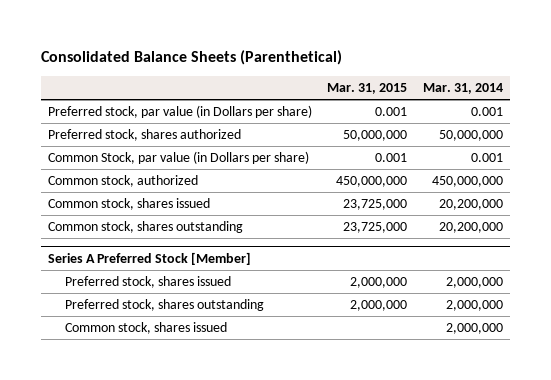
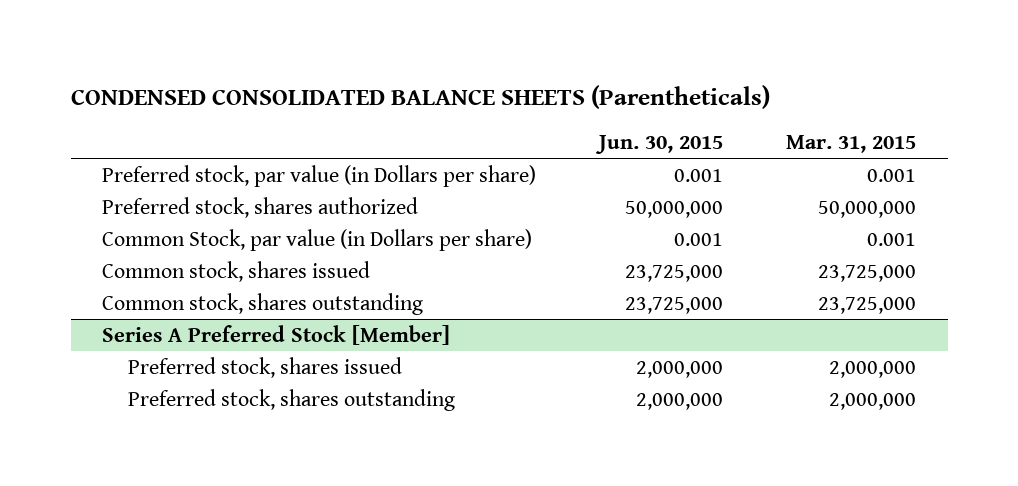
[40,50,342,66] Consolidated Balance Sheets (Parenthetical) -> [70,84,770,109] CONDENSED CONSOLIDATED BALANCE SHEETS (Parentheticals)
[422,83,503,95] Mar. 31, 2014 -> none
none -> [595,135,724,155] Jun. 30, 2015
[48,175,199,188] Common stock, authorized -> none
[65,322,228,335] Common stock, shares issued -> none

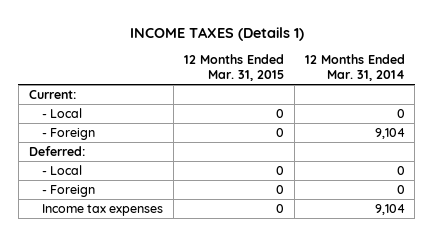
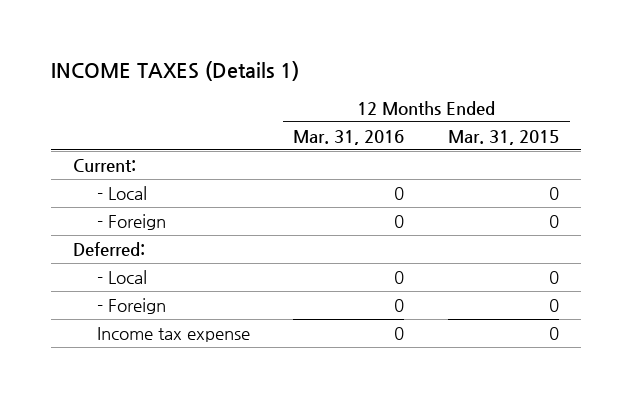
[304,54,405,82] 12 Months Ended Mar. 31, 2014 -> none
none -> [293,129,405,145] Mar. 31, 2016
[42,203,164,216] Income tax expenses -> [96,326,250,342] Income tax expense

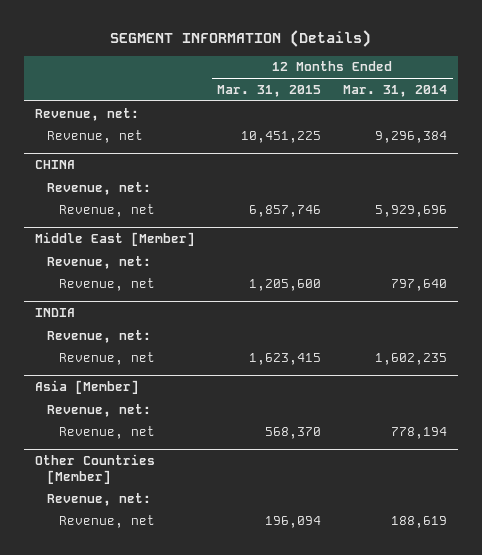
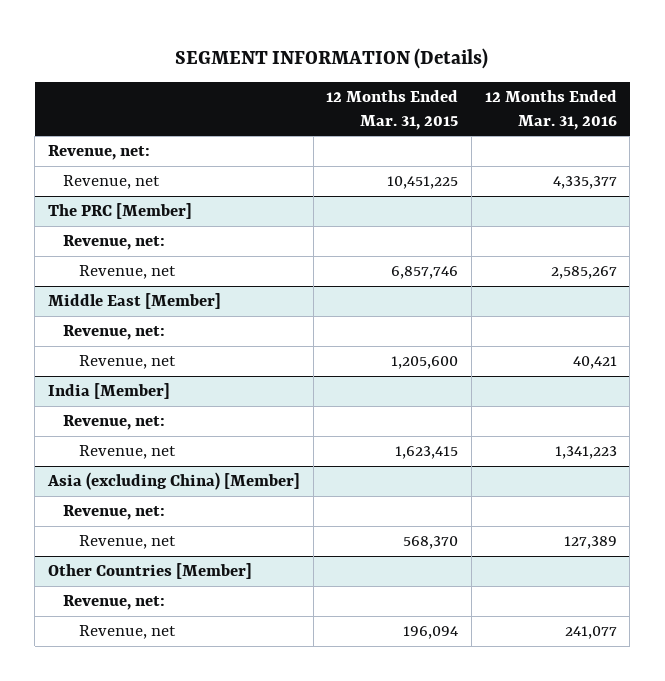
[343,84,448,97] Mar. 31, 2014 -> none
none -> [484,90,617,130] 12 Months Ended Mar. 31, 2016
[34,160,75,170] CHINA -> [48,203,193,220] The PRC [Member]
[34,308,75,318] INDIA -> [48,383,171,400] India [Member]
[34,380,139,395] Asia [Member] -> [47,472,301,491] Asia (excluding China) [Member]

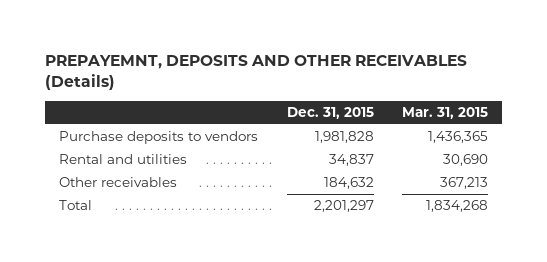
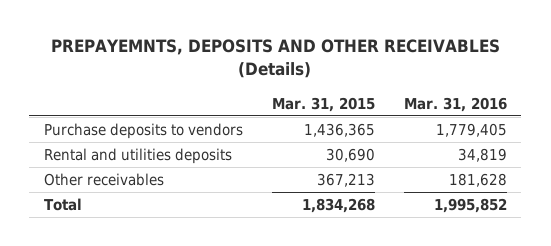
[44,55,467,91] PREPAYEMNT, DEPOSITS AND OTHER RECEIVABLES (Details) -> [51,39,501,79] PREPAYEMNTS, DEPOSITS AND OTHER RECEIVABLES (Details)
[286,107,374,120] Dec. 31, 2015 -> none
none -> [403,96,507,112] Mar. 31, 2016
[59,154,188,165] Rental and utilities -> [43,148,232,165] Rental and utilities deposits

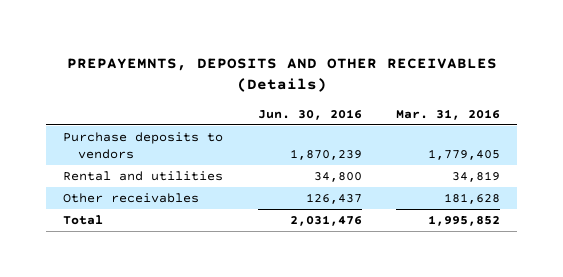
[271,96,375,112] Mar. 31, 2015 -> none
none -> [257,108,362,120] Jun. 30, 2016
[43,148,232,165] Rental and utilities deposits -> [63,171,224,182] Rental and utilities

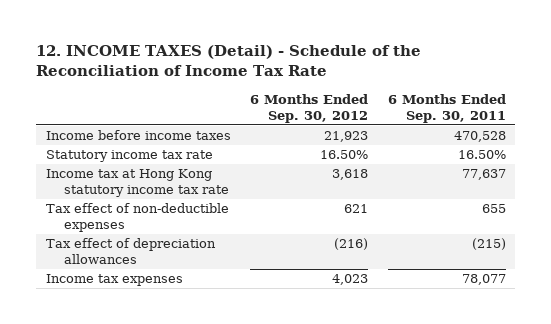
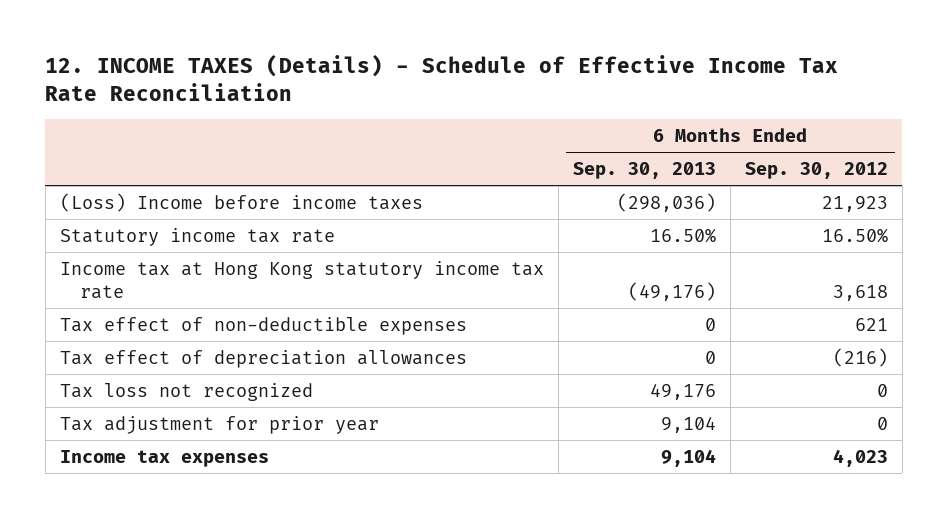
[36,45,422,77] 12. INCOME TAXES (Detail) - Schedule of the Reconciliation of Income Tax Rate -> [45,54,839,102] 12. INCOME TAXES (Details) - Schedule of Effective Income Tax Rate Reconciliation
[387,93,506,123] 6 Months Ended Sep. 30, 2011 -> none
none -> [572,162,716,180] Sep. 30, 2013
[45,130,231,141] Income before income taxes -> [59,192,423,212] (Loss) Income before income taxes
none -> [59,382,313,401] Tax loss not recognized
none -> [59,415,379,434] Tax adjustment for prior year

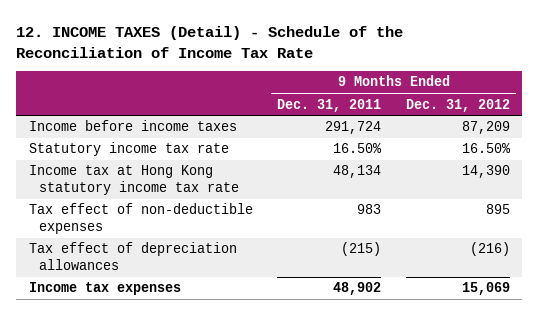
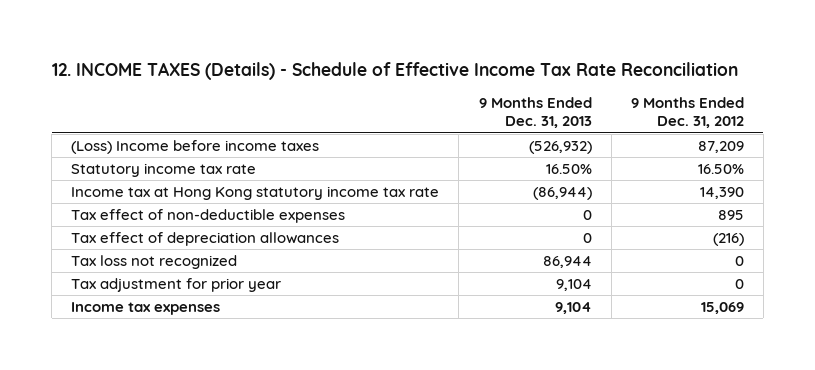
[16,25,404,58] 12. INCOME TAXES (Detail) - Schedule of the Reconciliation of Income Tax Rate -> [51,61,738,80] 12. INCOME TAXES (Details) - Schedule of Effective Income Tax Rate Reconciliation
[277,98,382,112] Dec. 31, 2011 -> none
none -> [478,96,592,129] 9 Months Ended Dec. 31, 2013
[28,120,237,132] Income before income taxes -> [71,140,320,155] (Loss) Income before income taxes
none -> [71,255,238,270] Tax loss not recognized
none -> [71,278,282,293] Tax adjustment for prior year

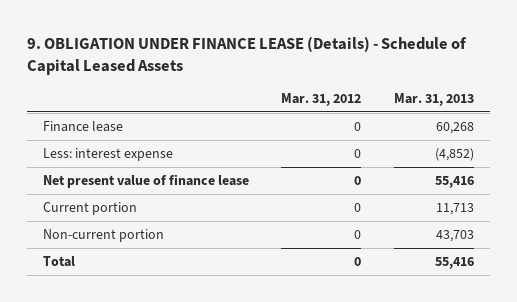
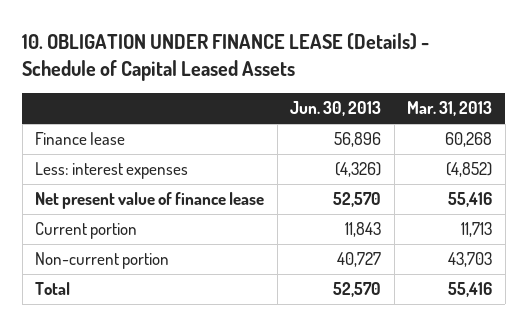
[26,35,467,75] 9. OBLIGATION UNDER FINANCE LEASE (Details) - Schedule of Capital Leased Assets -> [22,32,430,81] 10. OBLIGATION UNDER FINANCE LEASE (Details) - Schedule of Capital Leased Assets
[281,93,362,107] Mar. 31, 2012 -> none
none -> [290,101,382,117] Jun. 30, 2013
[42,148,173,162] Less: interest expense -> [35,162,189,180] Less: interest expenses

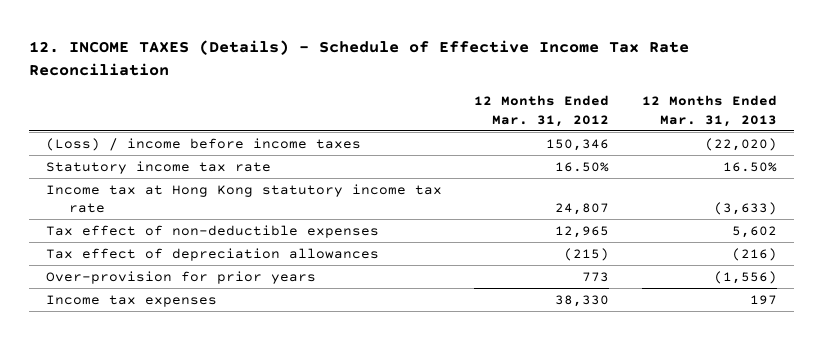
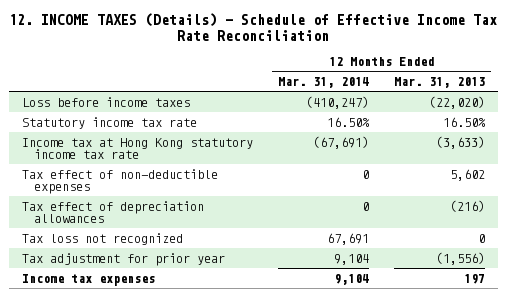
[474,95,610,127] 12 Months Ended Mar. 31, 2012 -> none
none -> [277,77,369,89] Mar. 31, 2014
[45,137,361,151] (Loss) / income before income taxes -> [21,96,190,107] Loss before income taxes
none -> [21,232,183,245] Tax loss not recognized
[45,270,316,284] Over-provision for prior years -> [21,252,225,266] Tax adjustment for prior year

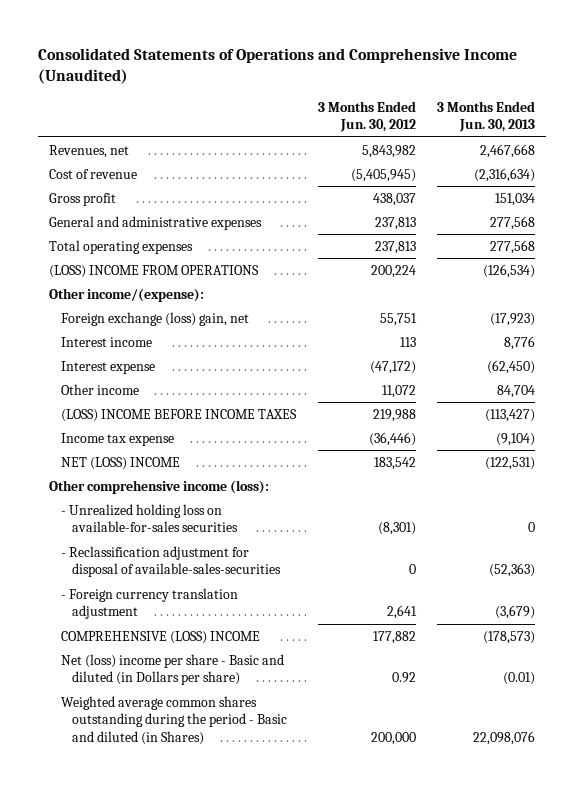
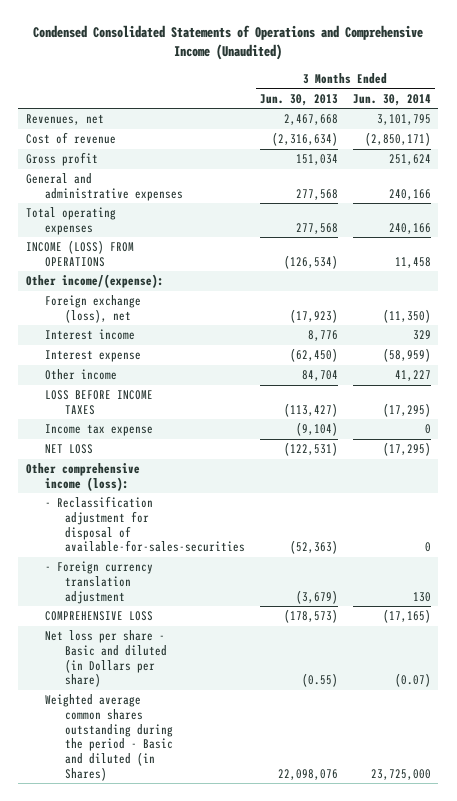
[38,47,518,85] Consolidated Statements of Operations and Comprehensive Income (Unaudited) -> [33,25,424,61] Condensed Consolidated Statements of Operations and Comprehensive Income (Unaudited)
[317,101,416,133] 3 Months Ended Jun. 30, 2012 -> none
none -> [352,93,431,106] Jun. 30, 2014
[49,264,260,278] (LOSS) INCOME FROM OPERATIONS -> [25,240,134,267] INCOME (LOSS) FROM OPERATIONS
[60,311,249,326] Foreign exchange (loss) gain, net -> [45,295,142,323] Foreign exchange (loss), net
[60,408,297,422] (LOSS) INCOME BEFORE INCOME TAXES -> [45,390,154,415] LOSS BEFORE INCOME TAXES
[60,456,180,470] NET (LOSS) INCOME -> [45,444,94,455] NET LOSS
[60,503,239,533] - Unrealized holding loss on available-for-sales securities -> none
[60,545,282,578] - Reclassification adjustment for disposal of available-sales-securities -> [45,496,245,553] - Reclassification adjustment for disposal of available-for-sales-securities
[60,630,260,644] COMPREHENSIVE (LOSS) INCOME -> [45,611,154,622] COMPREHENSIVE LOSS
[60,653,284,686] Net (loss) income per share - Basic and diluted (in Dollars per share) -> [45,630,167,688] Net loss per share - Basic and diluted (in Dollars per share)
[503,672,536,686] (0.01) -> [301,673,338,688] (0.55)

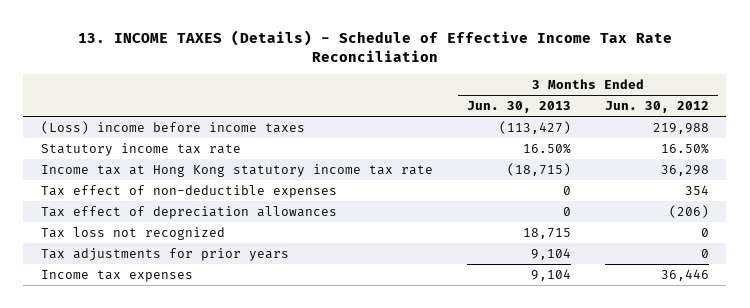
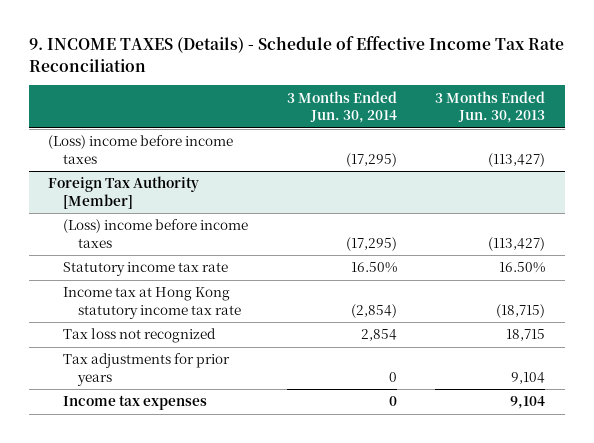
[77,29,672,62] 13. INCOME TAXES (Details) - Schedule of Effective Income Tax Rate Reconciliation -> [29,36,565,72] 9. INCOME TAXES (Details) - Schedule of Effective Income Tax Rate Reconciliation
[605,101,710,114] Jun. 30, 2012 -> none
none -> [286,90,397,124] 3 Months Ended Jun. 30, 2014
none -> [48,176,200,210] Foreign Tax Authority [Member]
none -> [63,219,249,249] (Loss) income before income taxes
[40,184,337,198] Tax effect of non-deductible expenses -> none
[40,205,337,219] Tax effect of depreciation allowances -> none

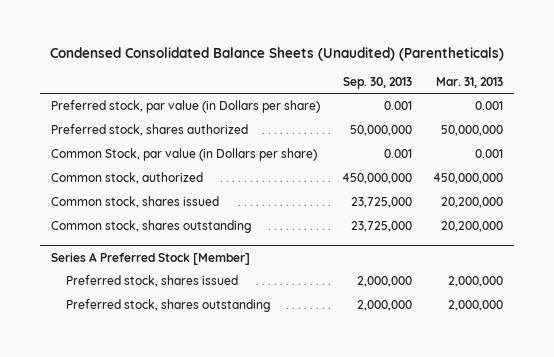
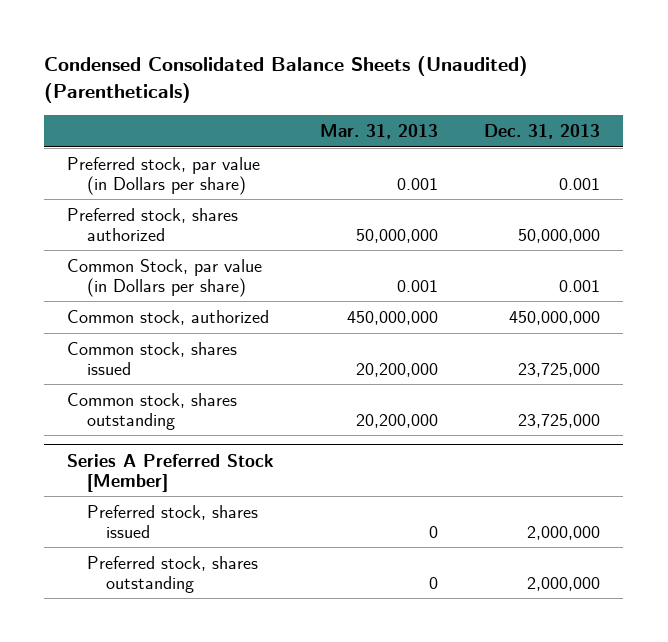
[342,76,412,89] Sep. 30, 2013 -> none
none -> [484,124,601,140] Dec. 31, 2013
[448,276,504,288] 2,000,000 -> [429,525,439,538] 0
[448,300,504,312] 2,000,000 -> [429,576,439,589] 0

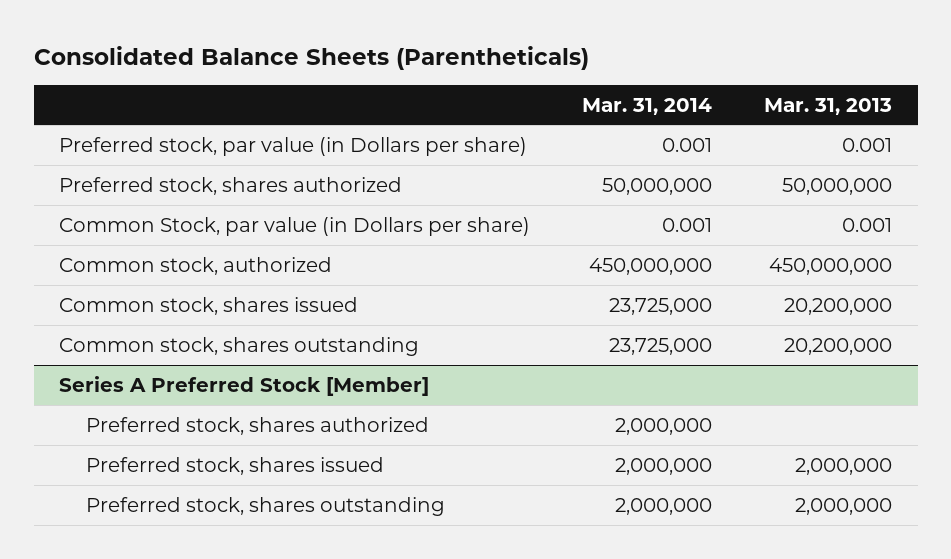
[44,56,529,103] Condensed Consolidated Balance Sheets (Unaudited) (Parentheticals) -> [33,45,589,70] Consolidated Balance Sheets (Parentheticals)
[484,124,601,140] Dec. 31, 2013 -> none
none -> [582,97,713,115] Mar. 31, 2014
none -> [85,416,429,435] Preferred stock, shares authorized
[429,525,439,538] 0 -> [794,457,892,475] 2,000,000
[429,576,439,589] 0 -> [794,497,892,515] 2,000,000

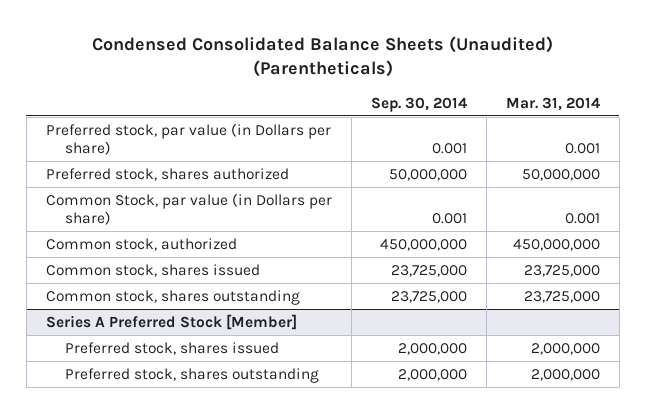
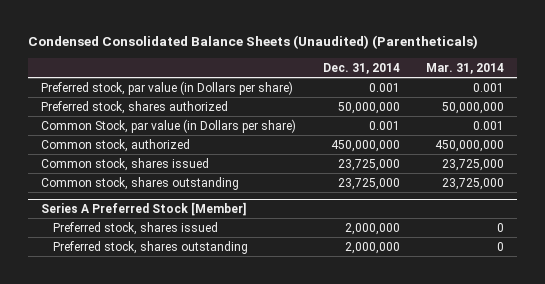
[370,96,467,112] Sep. 30, 2014 -> none
none -> [322,62,400,74] Dec. 31, 2014
[530,342,600,355] 2,000,000 -> [497,222,505,232] 0
[530,368,600,381] 2,000,000 -> [497,241,505,251] 0

